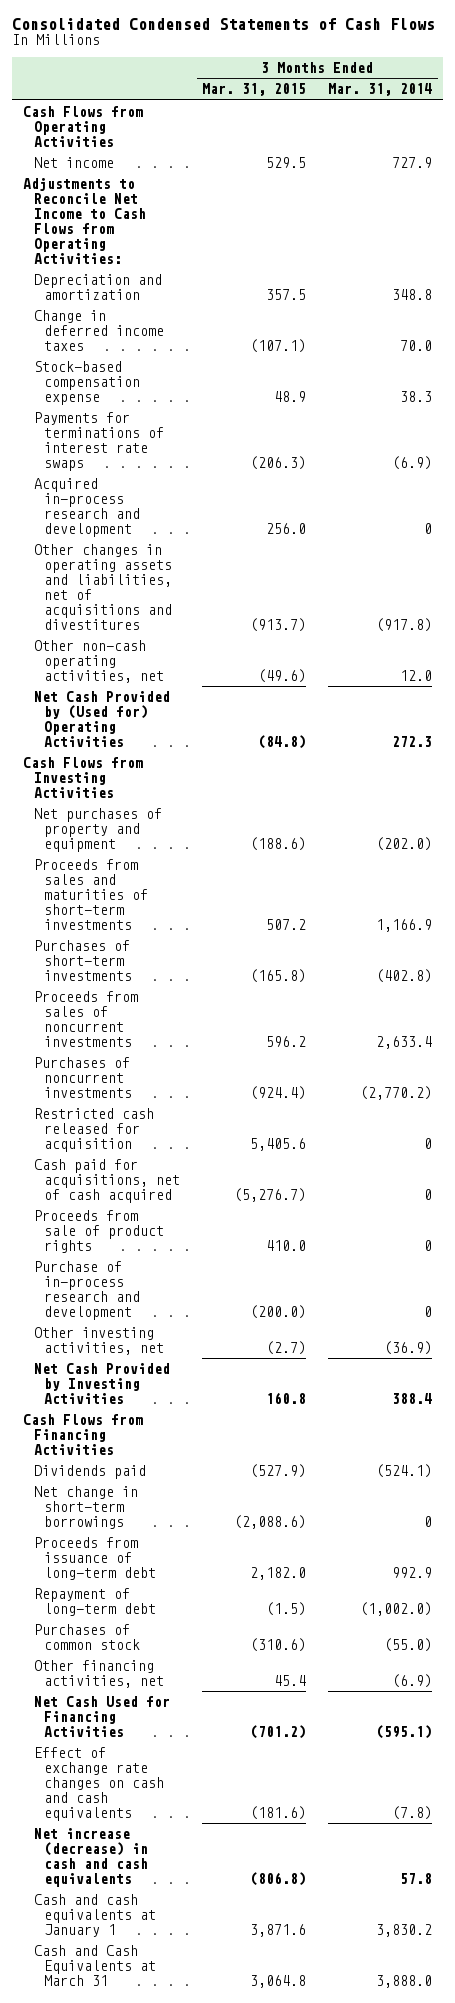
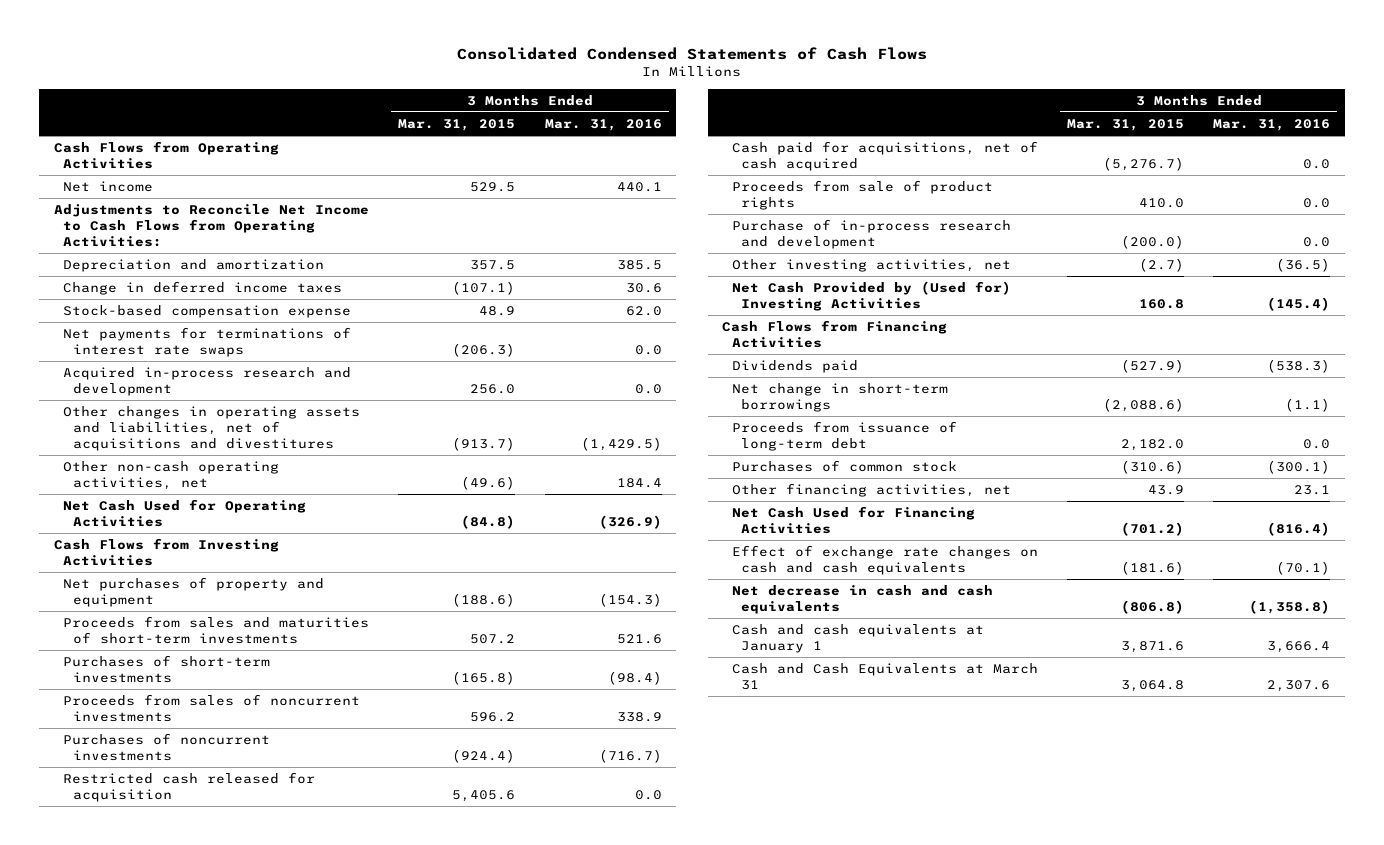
[328,83,433,97] Mar. 31, 2014 -> none
none -> [544,119,662,132] Mar. 31, 2016
[33,412,165,471] Payments for terminations of interest rate swaps -> [63,327,352,358] Net payments for terminations of interest rate swaps
[33,691,170,747] Net Cash Provided by (Used for) Operating Activities -> [63,499,307,528] Net Cash Used for Operating Activities
[33,1363,170,1404] Net Cash Provided by Investing Activities -> [731,281,1011,312] Net Cash Provided by (Used for) Investing Activities
[33,1588,157,1616] Repayment of long-term debt -> none
[274,1674,307,1686] 45.4 -> [1148,485,1185,496] 43.9
[33,1828,149,1887] Net increase (decrease) in cash and cash equivalents -> [731,585,993,615] Net decrease in cash and cash equivalents

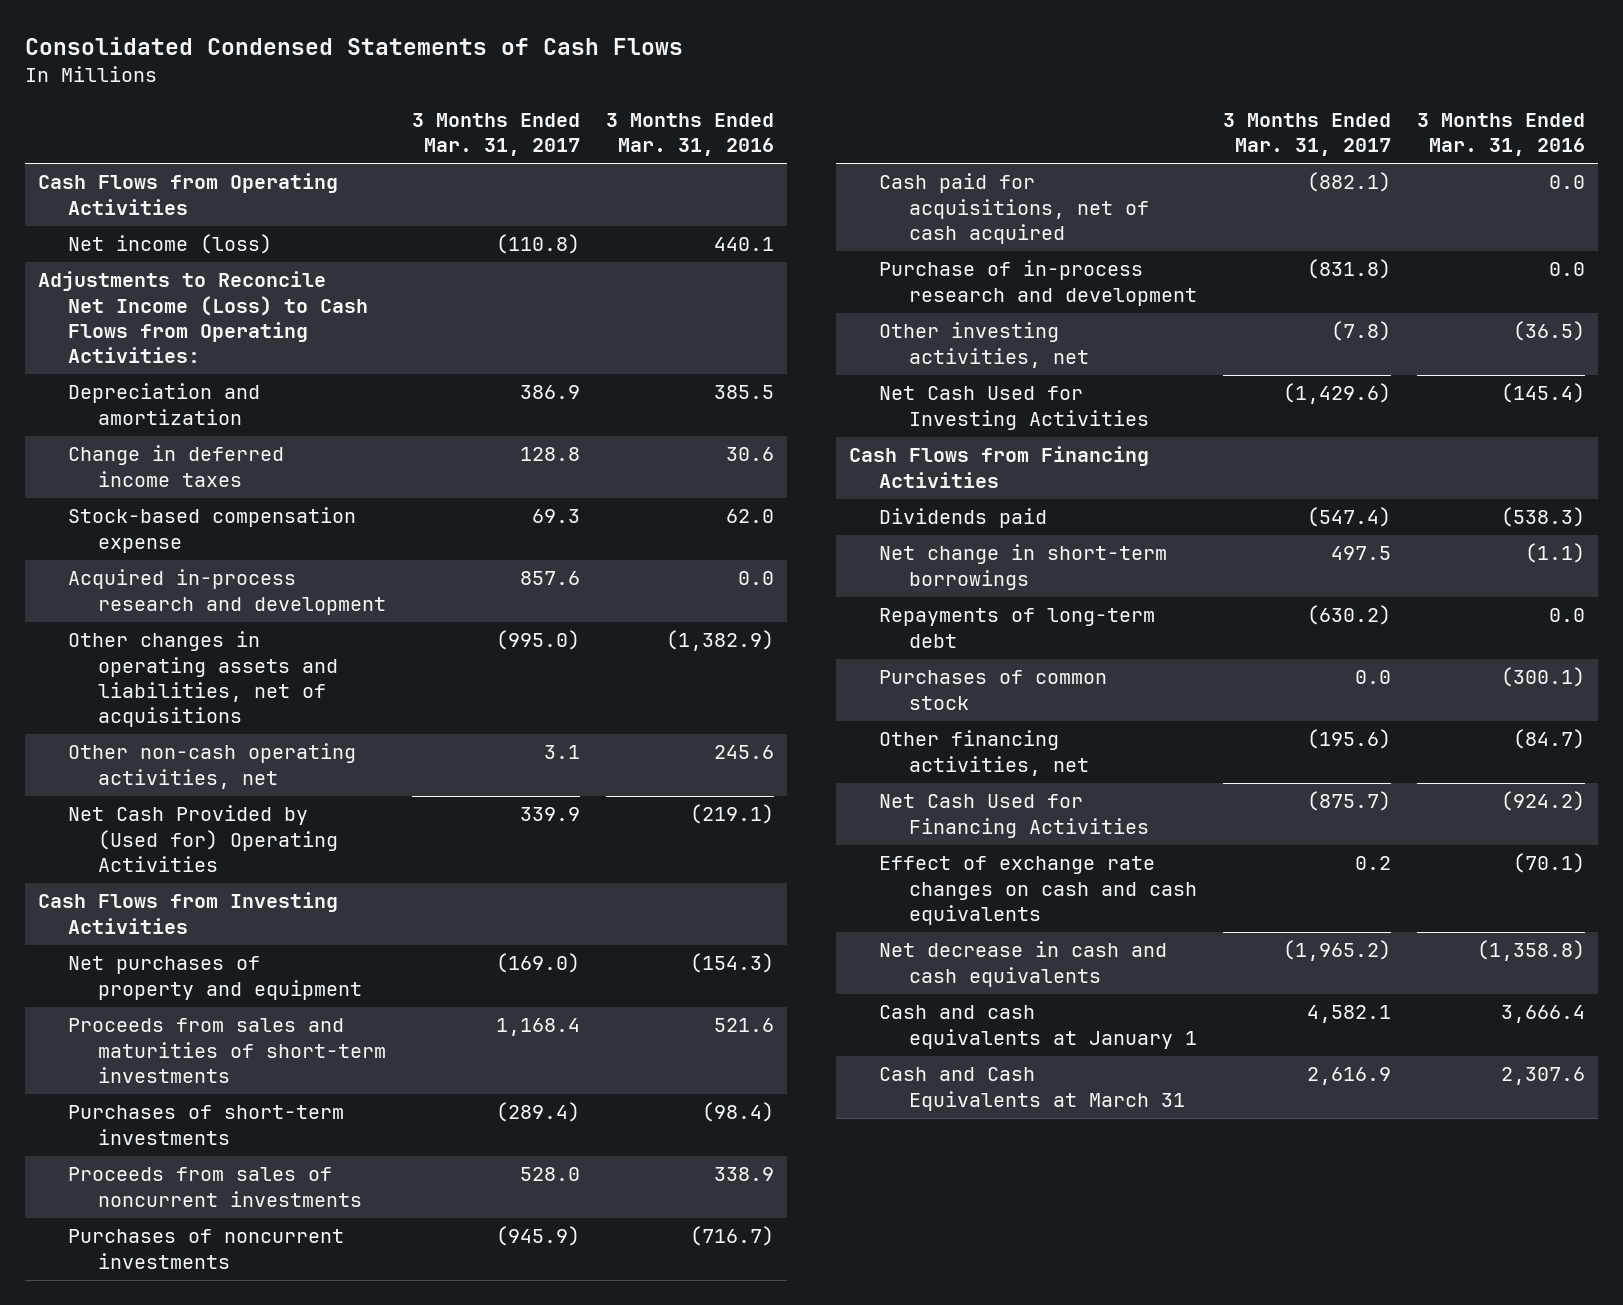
[398,119,516,132] Mar. 31, 2015 -> none
none -> [411,112,580,157] 3 Months Ended Mar. 31, 2017
[63,181,154,193] Net income -> [67,234,272,255] Net income (loss)
[53,204,369,247] Adjustments to Reconcile Net Income to Cash Flows from Operating Activities: -> [37,271,368,364] Adjustments to Reconcile Net Income (Loss) to Cash Flows from Operating Activities:
[63,327,352,358] Net payments for terminations of interest rate swaps -> none
[63,406,361,451] Other changes in operating assets and liabilities, net of acquisitions and divestitures -> [67,631,338,728] Other changes in operating assets and liabilities, net of acquisitions
[580,436,662,451] (1,429.5) -> [665,630,774,652] (1,382.9)
[616,478,662,489] 184.4 -> [713,745,774,760] 245.6
[63,499,307,528] Net Cash Used for Operating Activities -> [67,805,338,872] Net Cash Provided by (Used for) Operating Activities
[598,515,662,530] (326.9) -> [689,804,774,825] (219.1)
[63,772,316,803] Restricted cash released for acquisition -> none
[731,180,993,211] Proceeds from sale of product rights -> none
[731,281,1011,312] Net Cash Provided by (Used for) Investing Activities -> [878,386,1149,430] Net Cash Used for Investing Activities
[731,421,957,452] Proceeds from issuance of long-term debt -> [878,608,1155,648] Repayments of long-term debt
[1294,485,1331,496] 23.1 -> [1512,729,1585,750] (84.7)
[1267,522,1331,537] (816.4) -> [1500,791,1585,812] (924.2)

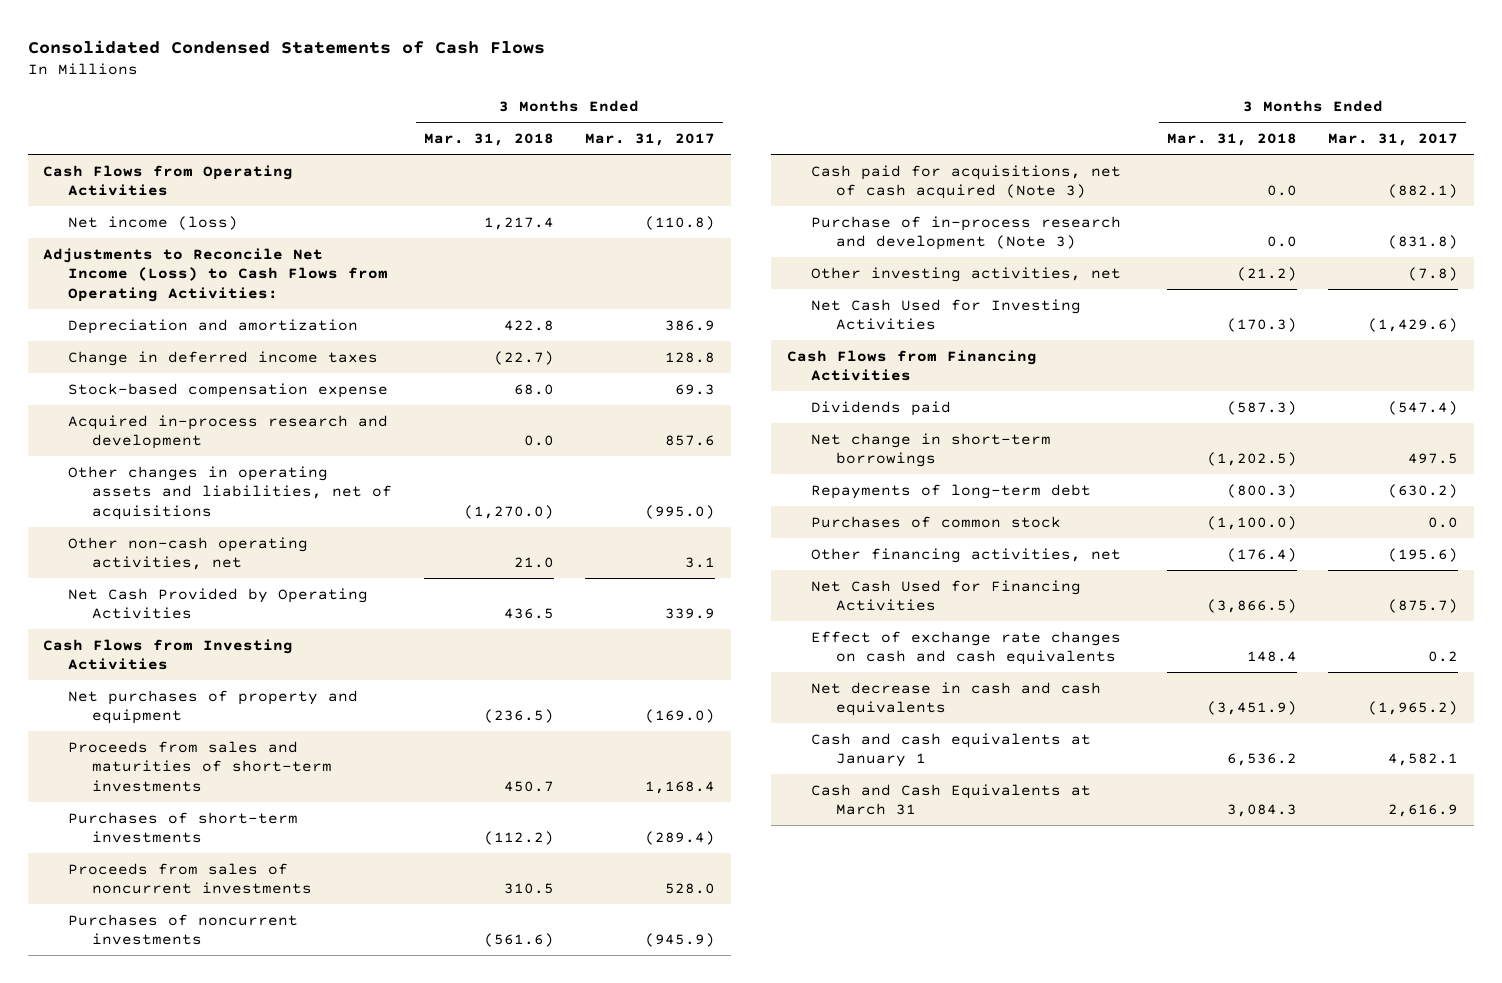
[605,112,774,157] 3 Months Ended Mar. 31, 2016 -> none
none -> [423,133,554,147] Mar. 31, 2018
[67,805,338,872] Net Cash Provided by (Used for) Operating Activities -> [67,587,368,620] Net Cash Provided by Operating Activities
[878,173,1149,244] Cash paid for acquisitions, net of cash acquired -> [811,164,1122,200] Cash paid for acquisitions, net of cash acquired (Note 3)
[878,260,1197,306] Purchase of in-process research and development -> [811,215,1122,251] Purchase of in-process research and development (Note 3)

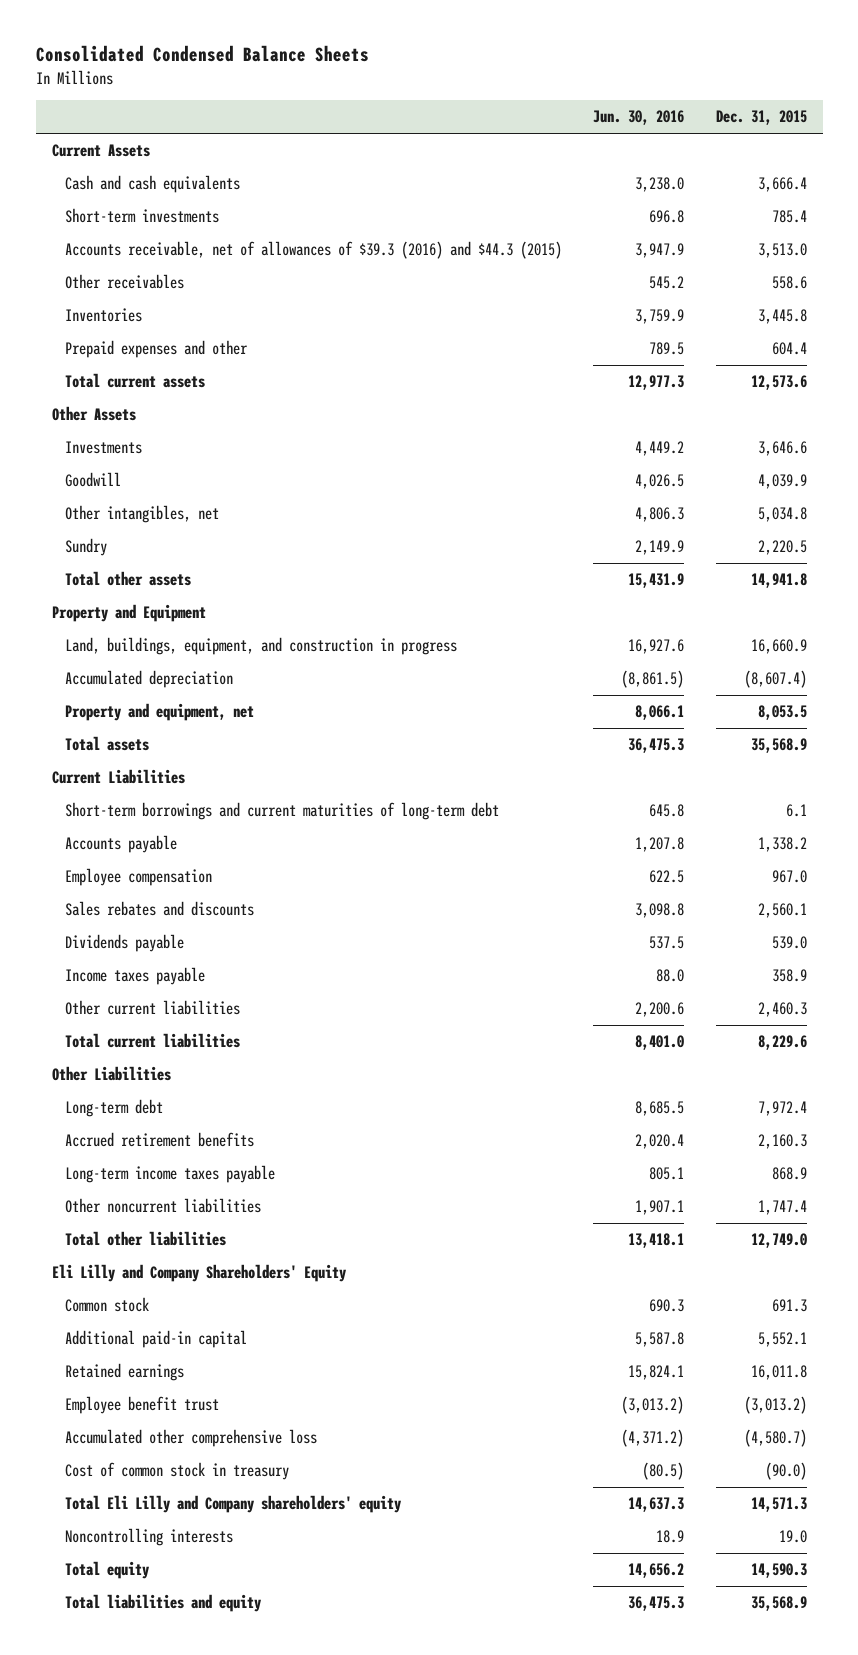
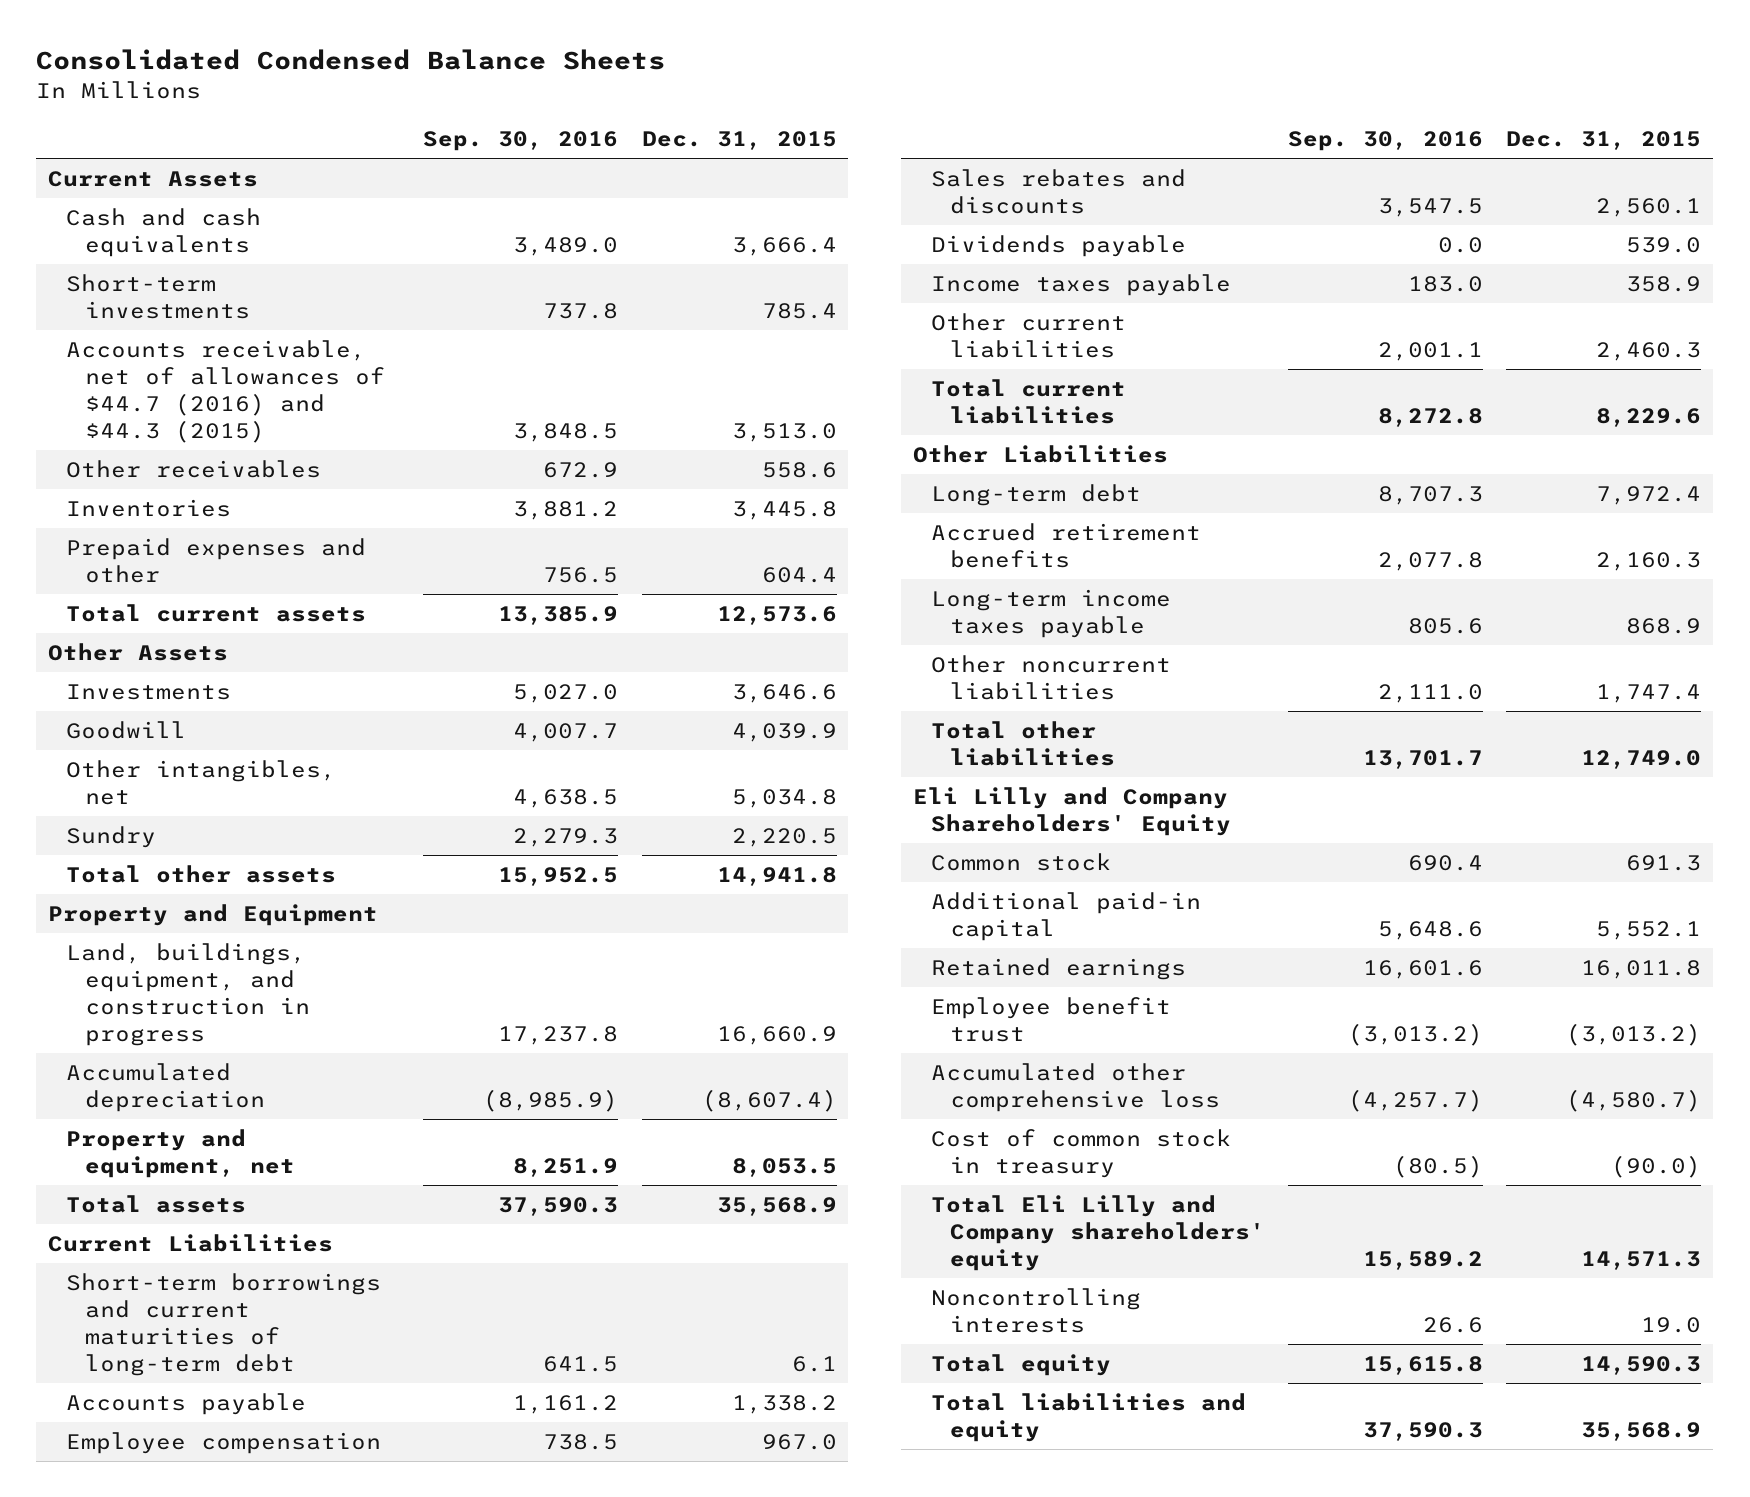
[593,110,685,126] Jun. 30, 2016 -> none
none -> [423,131,619,152] Sep. 30, 2016
[64,241,562,260] Accounts receivable, net of allowances of $39.3 (2016) and $44.3 (2015) -> [66,340,385,443] Accounts receivable, net of allowances of $44.7 (2016) and $44.3 (2015)

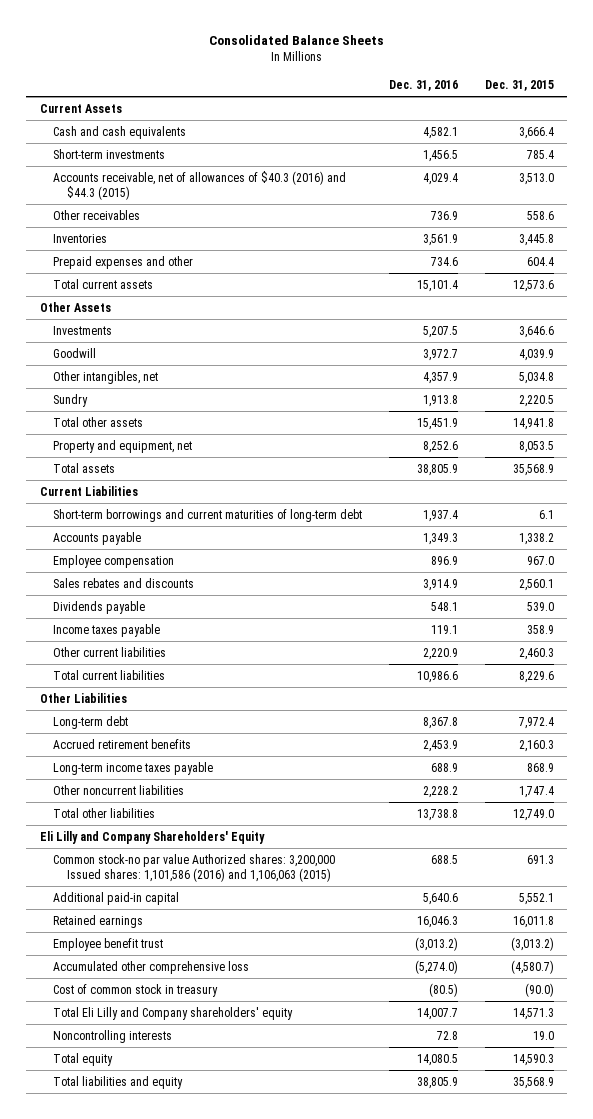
[36,49,666,71] Consolidated Condensed Balance Sheets -> [208,34,384,45] Consolidated Balance Sheets
[423,131,619,152] Sep. 30, 2016 -> none
none -> [388,79,458,91] Dec. 31, 2016
[66,340,385,443] Accounts receivable, net of allowances of $44.7 (2016) and $44.3 (2015) -> [53,170,347,200] Accounts receivable, net of allowances of $40.3 (2016) and $44.3 (2015)
[48,904,379,927] Property and Equipment -> none
[66,943,310,1046] Land, buildings, equipment, and construction in progress -> none
[66,1063,265,1112] Accumulated depreciation -> none
[931,853,1112,872] Common stock -> [53,853,336,882] Common stock-no par value Authorized shares: 3,200,000 Issued shares: 1,101,586 (2016) and 1,106,063 (2015)

